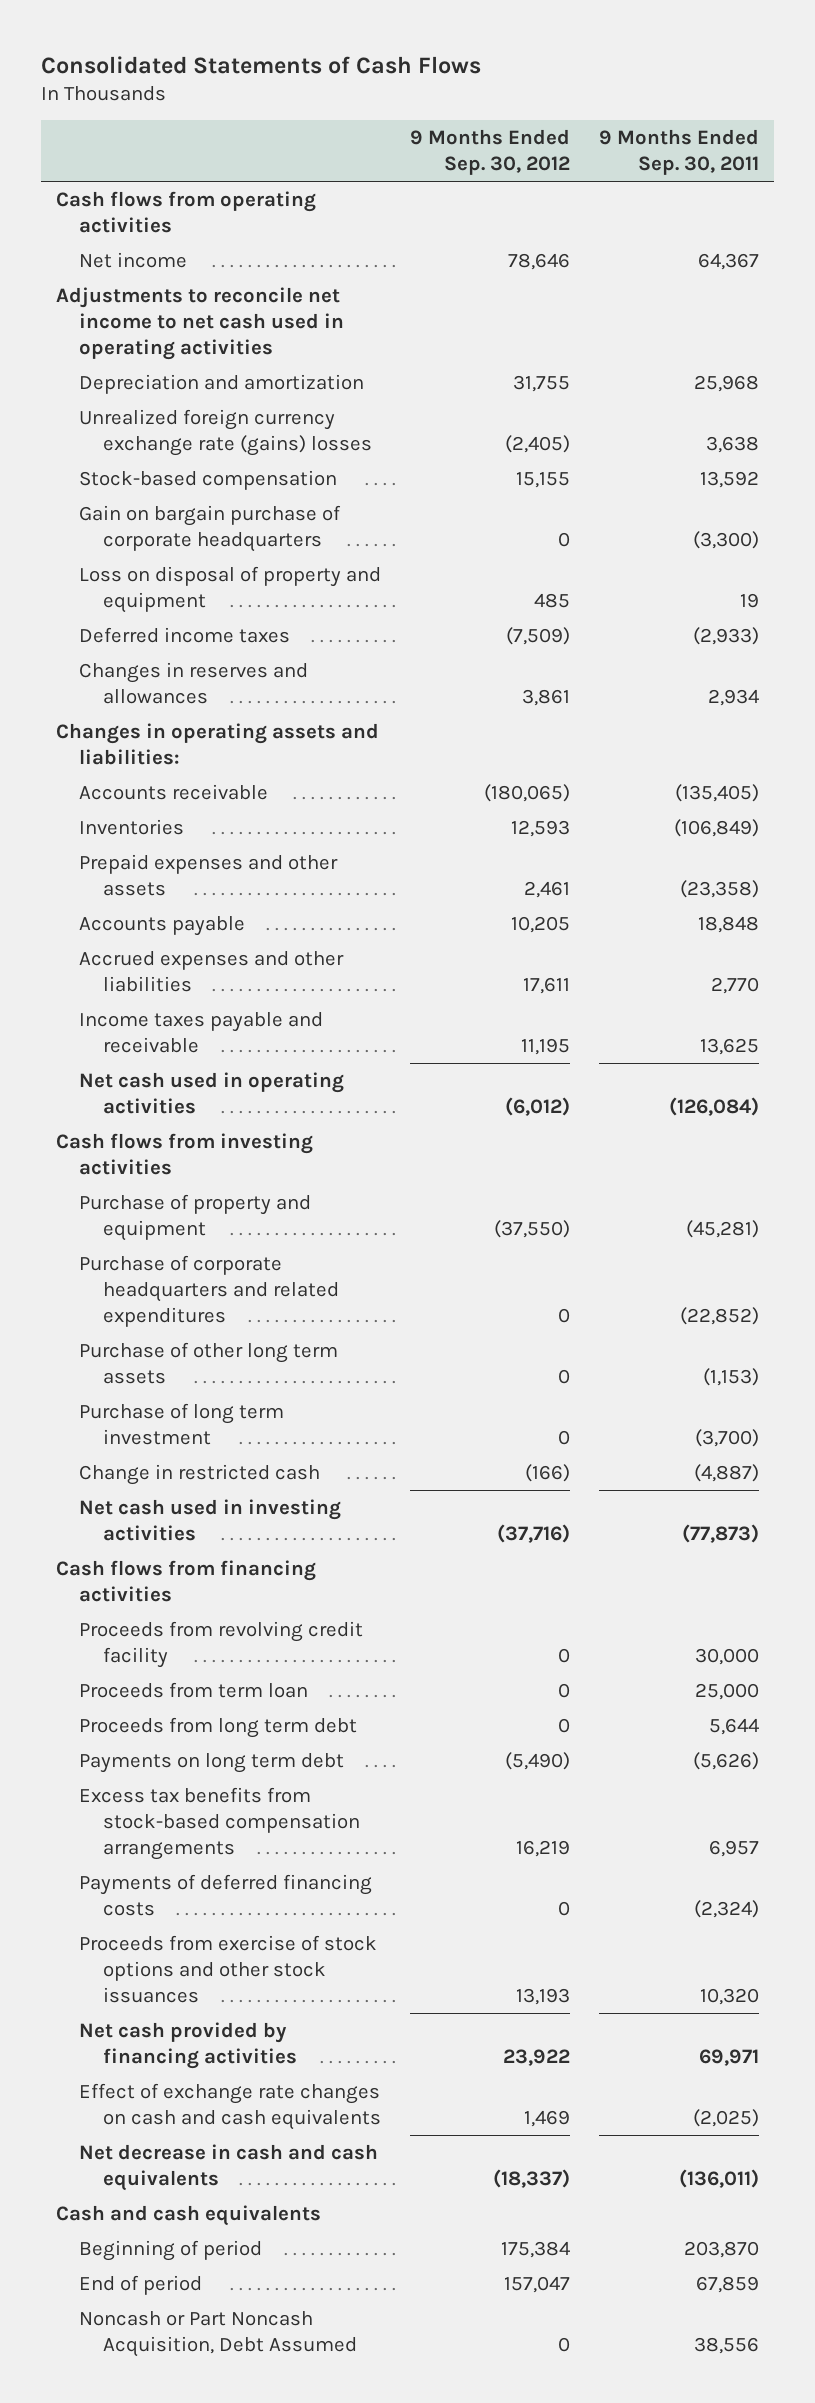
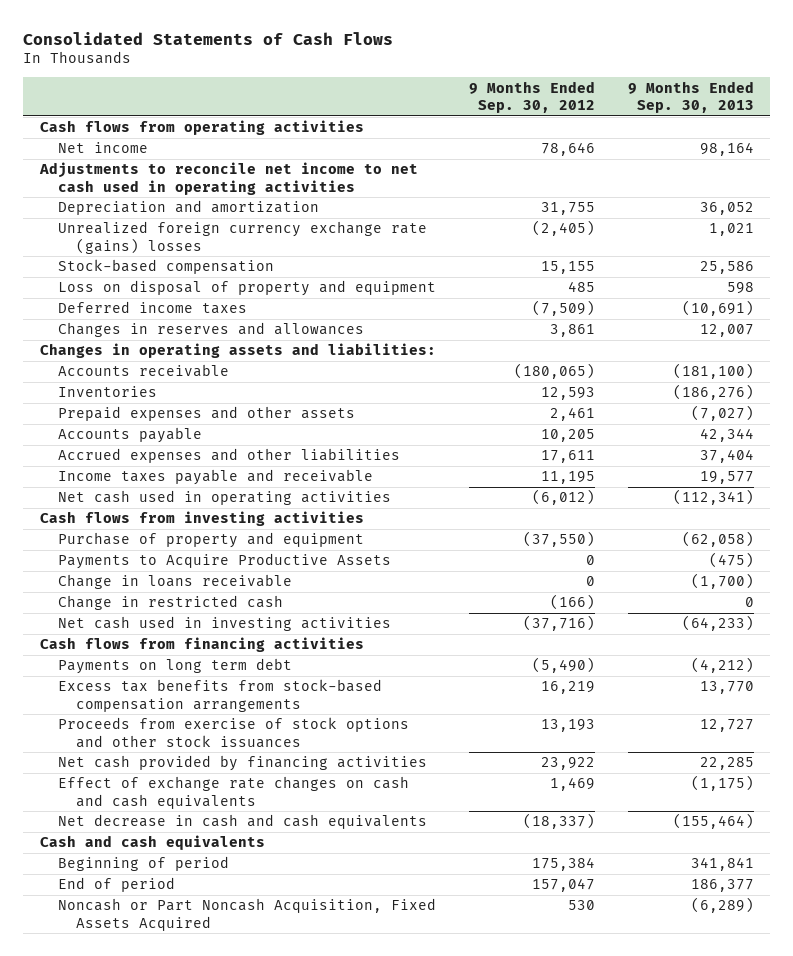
[599,129,760,176] 9 Months Ended Sep. 30, 2011 -> none
none -> [627,80,754,114] 9 Months Ended Sep. 30, 2013
[79,504,342,552] Gain on bargain purchase of corporate headquarters -> none
[79,1254,340,1327] Purchase of corporate headquarters and related expenditures -> none
[79,1341,339,1384] Purchase of other long term assets -> none
[79,1402,285,1445] Purchase of long term investment -> none
none -> [57,553,391,570] Payments to Acquire Productive Assets
none -> [57,574,292,590] Change in loans receivable
[79,1620,364,1668] Proceeds from revolving credit facility -> none
[79,1681,309,1698] Proceeds from term loan -> none
[79,1716,358,1738] Proceeds from long term debt -> none
[79,1873,373,1916] Payments of deferred financing costs -> none
[79,2310,358,2357] Noncash or Part Noncash Acquisition, Debt Assumed -> none
none -> [57,898,436,931] Noncash or Part Noncash Acquisition, Fixed Assets Acquired

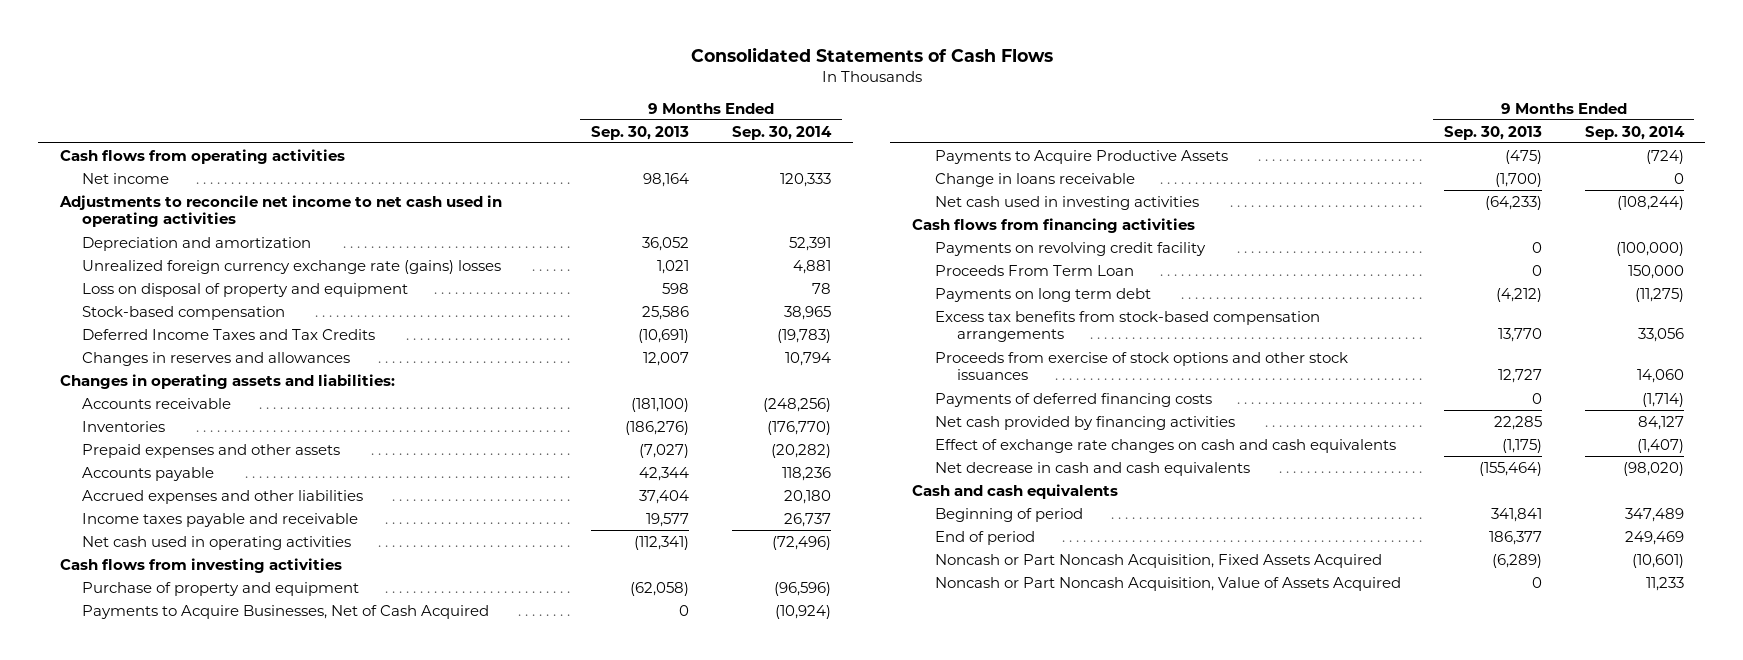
[468,80,595,114] 9 Months Ended Sep. 30, 2012 -> none
none -> [732,125,833,140] Sep. 30, 2014
[57,259,274,275] Stock-based compensation -> [82,305,286,320] Stock-based compensation
[57,301,247,315] Deferred income taxes -> [82,328,376,340] Deferred Income Taxes and Tax Credits
none -> [82,604,490,619] Payments to Acquire Businesses, Net of Cash Acquired
[57,595,283,611] Change in restricted cash -> none
none -> [934,241,1206,256] Payments on revolving credit facility
none -> [934,264,1134,276] Proceeds From Term Loan
none -> [934,392,1212,407] Payments of deferred financing costs
none -> [934,576,1401,591] Noncash or Part Noncash Acquisition, Value of Assets Acquired

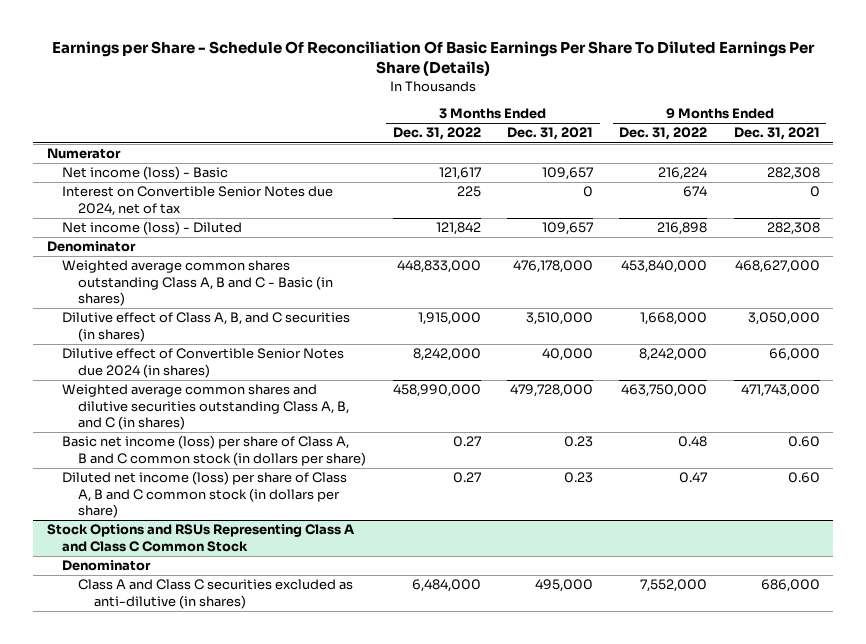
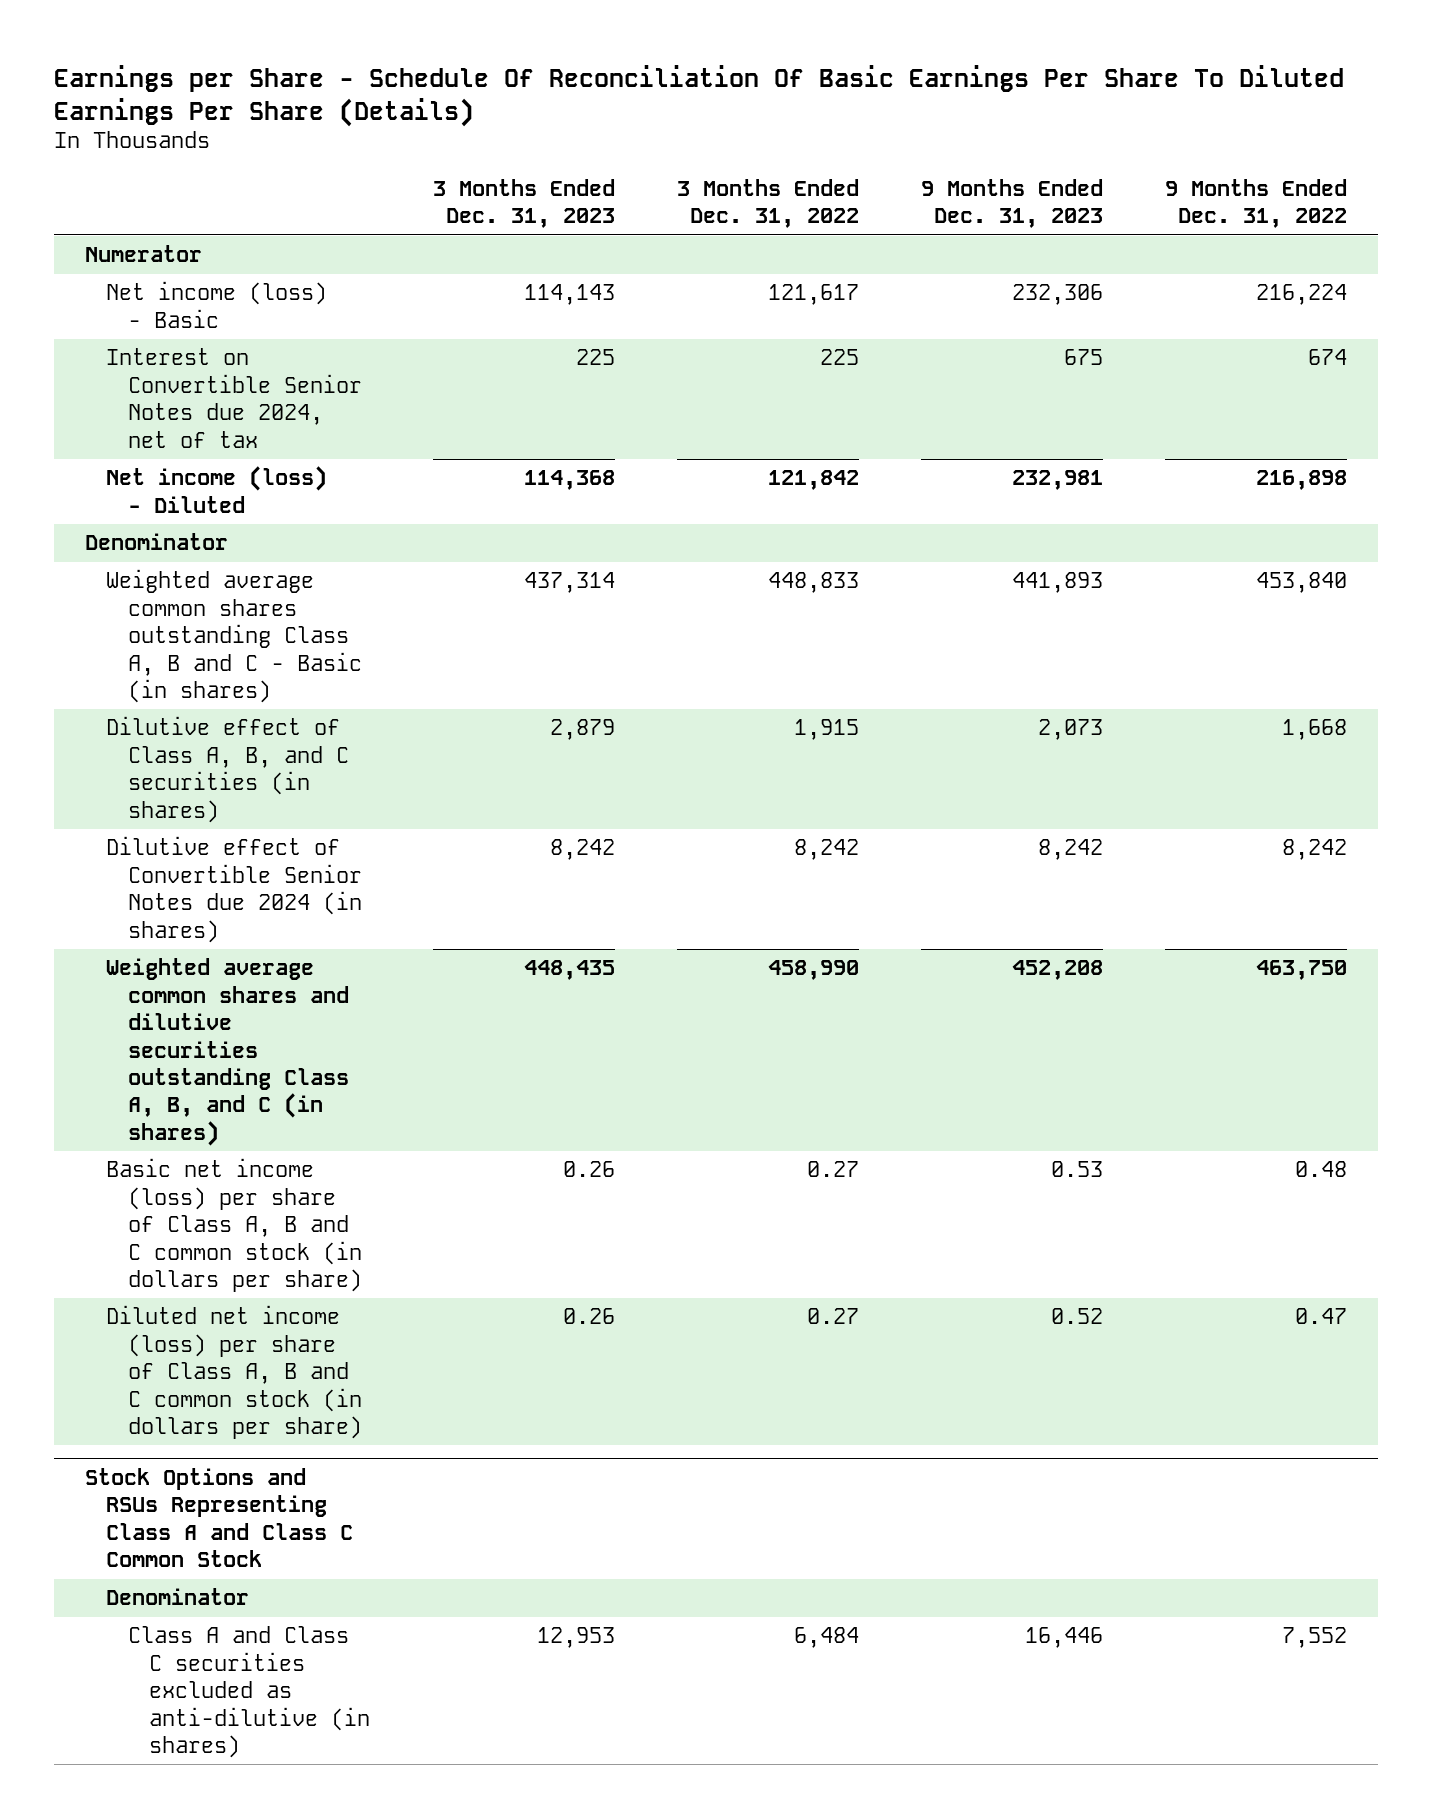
[506,127,593,141] Dec. 31, 2021 -> none
[733,127,820,141] Dec. 31, 2021 -> none
none -> [432,178,615,229] 3 Months Ended Dec. 31, 2023
none -> [920,178,1103,229] 9 Months Ended Dec. 31, 2023
[396,260,481,274] 448,833,000 -> [767,572,859,594] 448,833
[621,260,708,274] 453,840,000 -> [1256,572,1348,594] 453,840
[417,312,481,326] 1,915,000 -> [793,719,859,741] 1,915
[640,312,708,326] 1,668,000 -> [1282,719,1348,741] 1,668
[412,348,481,362] 8,242,000 -> [793,839,859,861] 8,242
[639,348,708,362] 8,242,000 -> [1282,839,1348,861] 8,242
[392,384,481,398] 458,990,000 -> [767,960,859,981] 458,990
[621,384,708,398] 463,750,000 -> [1256,960,1348,981] 463,750
[411,579,481,593] 6,484,000 -> [793,1627,859,1649] 6,484
[640,579,708,593] 7,552,000 -> [1282,1627,1348,1649] 7,552

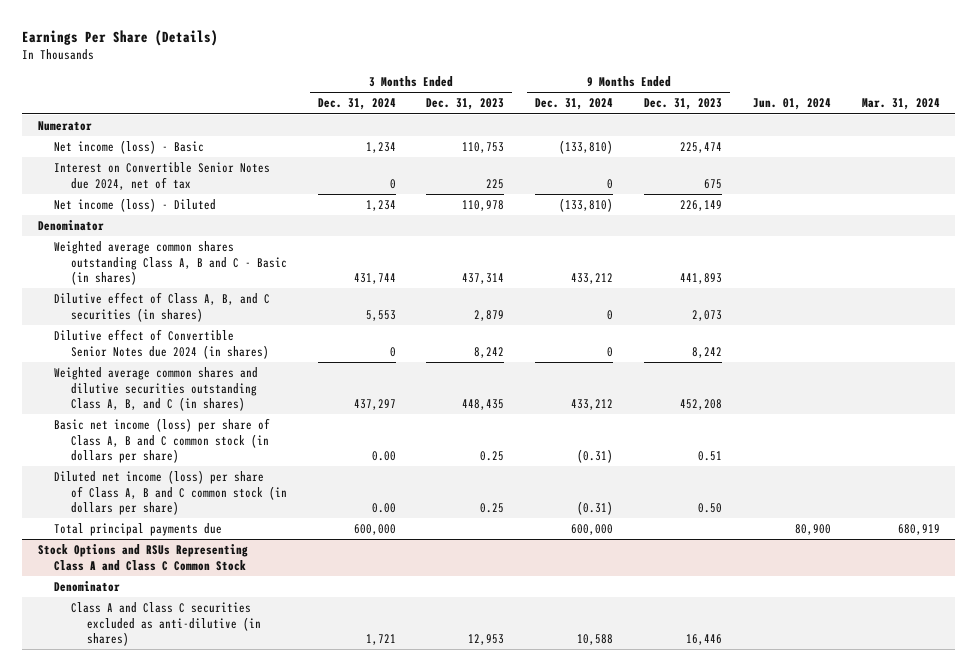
[53,64,1344,127] Earnings per Share - Schedule Of Reconciliation Of Basic Earnings Per Share To Diluted Earnings Per Share (Details) -> [22,29,219,46] Earnings Per Share (Details)
[676,178,859,229] 3 Months Ended Dec. 31, 2022 -> none
[1165,178,1348,229] 9 Months Ended Dec. 31, 2022 -> none
none -> [317,98,396,111] Dec. 31, 2024
none -> [535,98,614,111] Dec. 31, 2024
none -> [752,98,831,111] Jun. 01, 2024
none -> [861,98,940,111] Mar. 31, 2024
[523,284,615,306] 114,143 -> [462,141,505,153] 110,753
[1011,284,1103,306] 232,306 -> [679,141,722,153] 225,474
[523,470,615,491] 114,368 -> [462,199,505,211] 110,978
[1011,470,1103,491] 232,981 -> [679,199,722,211] 226,149
[562,1161,615,1178] 0.26 -> [480,451,505,462] 0.25
[1050,1161,1103,1178] 0.53 -> [697,451,722,462] 0.51
[562,1308,615,1325] 0.26 -> [480,503,505,514] 0.25
[1050,1308,1103,1325] 0.52 -> [697,503,722,514] 0.50
none -> [54,522,223,536] Total principal payments due

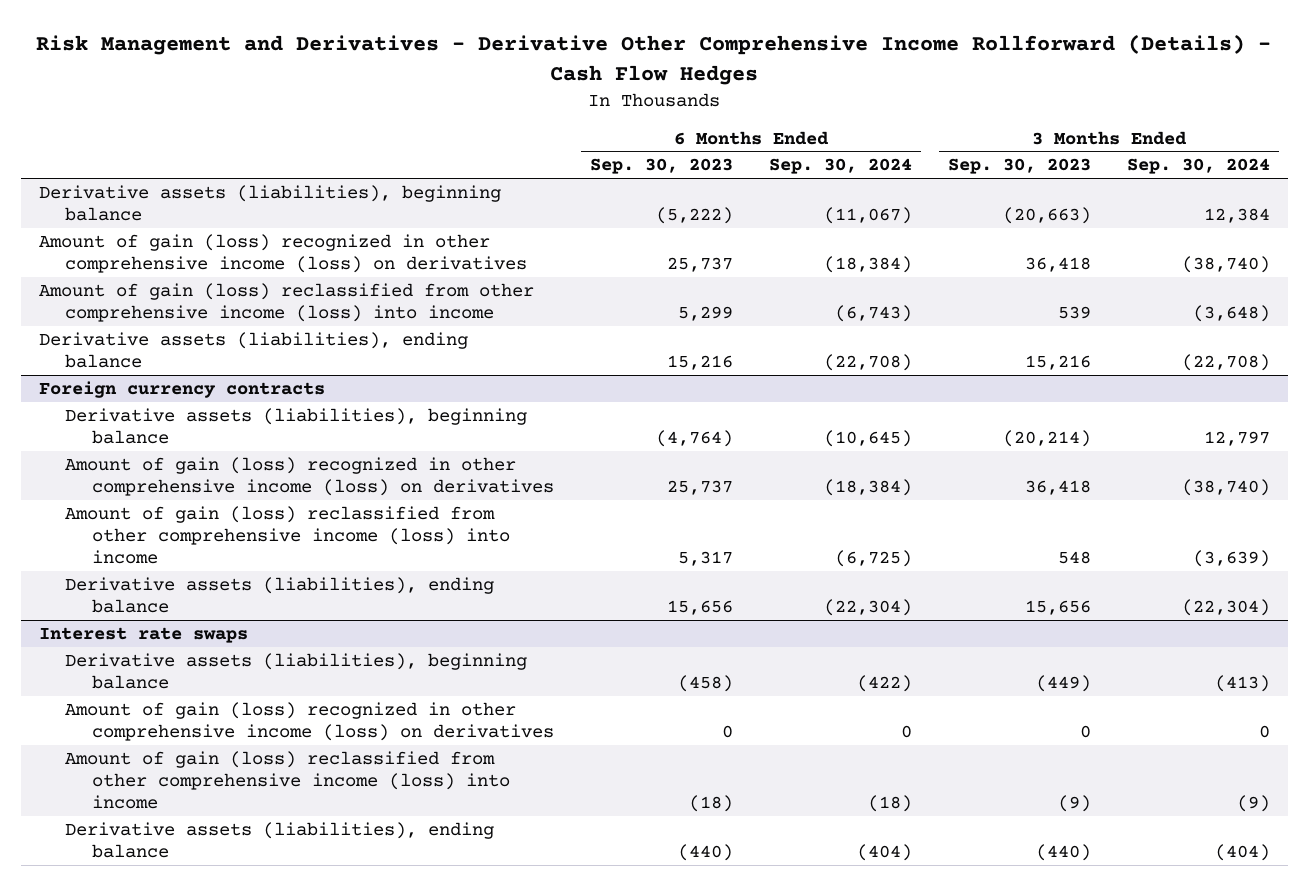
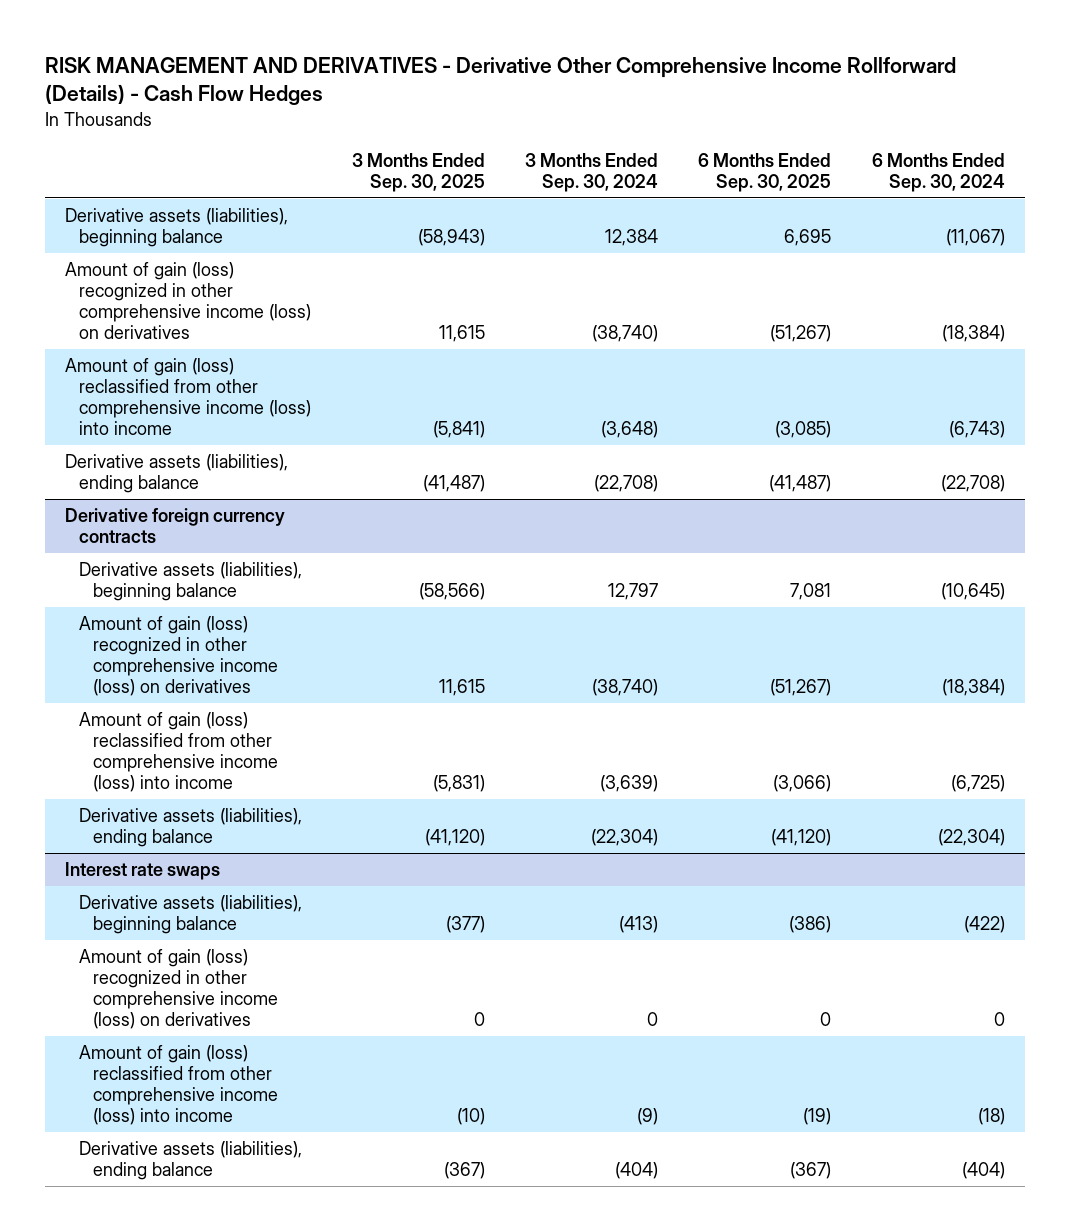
[36,34,1272,85] Risk Management and Derivatives - Derivative Other Comprehensive Income Rollforward (Details) - Cash Flow Hedges -> [45,57,957,106] RISK MANAGEMENT AND DERIVATIVES - Derivative Other Comprehensive Income Rollforward (Details) - Cash Flow Hedges
[589,158,733,175] Sep. 30, 2023 -> none
[947,158,1091,175] Sep. 30, 2023 -> none
none -> [351,152,485,192] 3 Months Ended Sep. 30, 2025
none -> [698,152,832,192] 6 Months Ended Sep. 30, 2025
[38,380,325,398] Foreign currency contracts -> [65,508,286,543] Derivative foreign currency contracts

